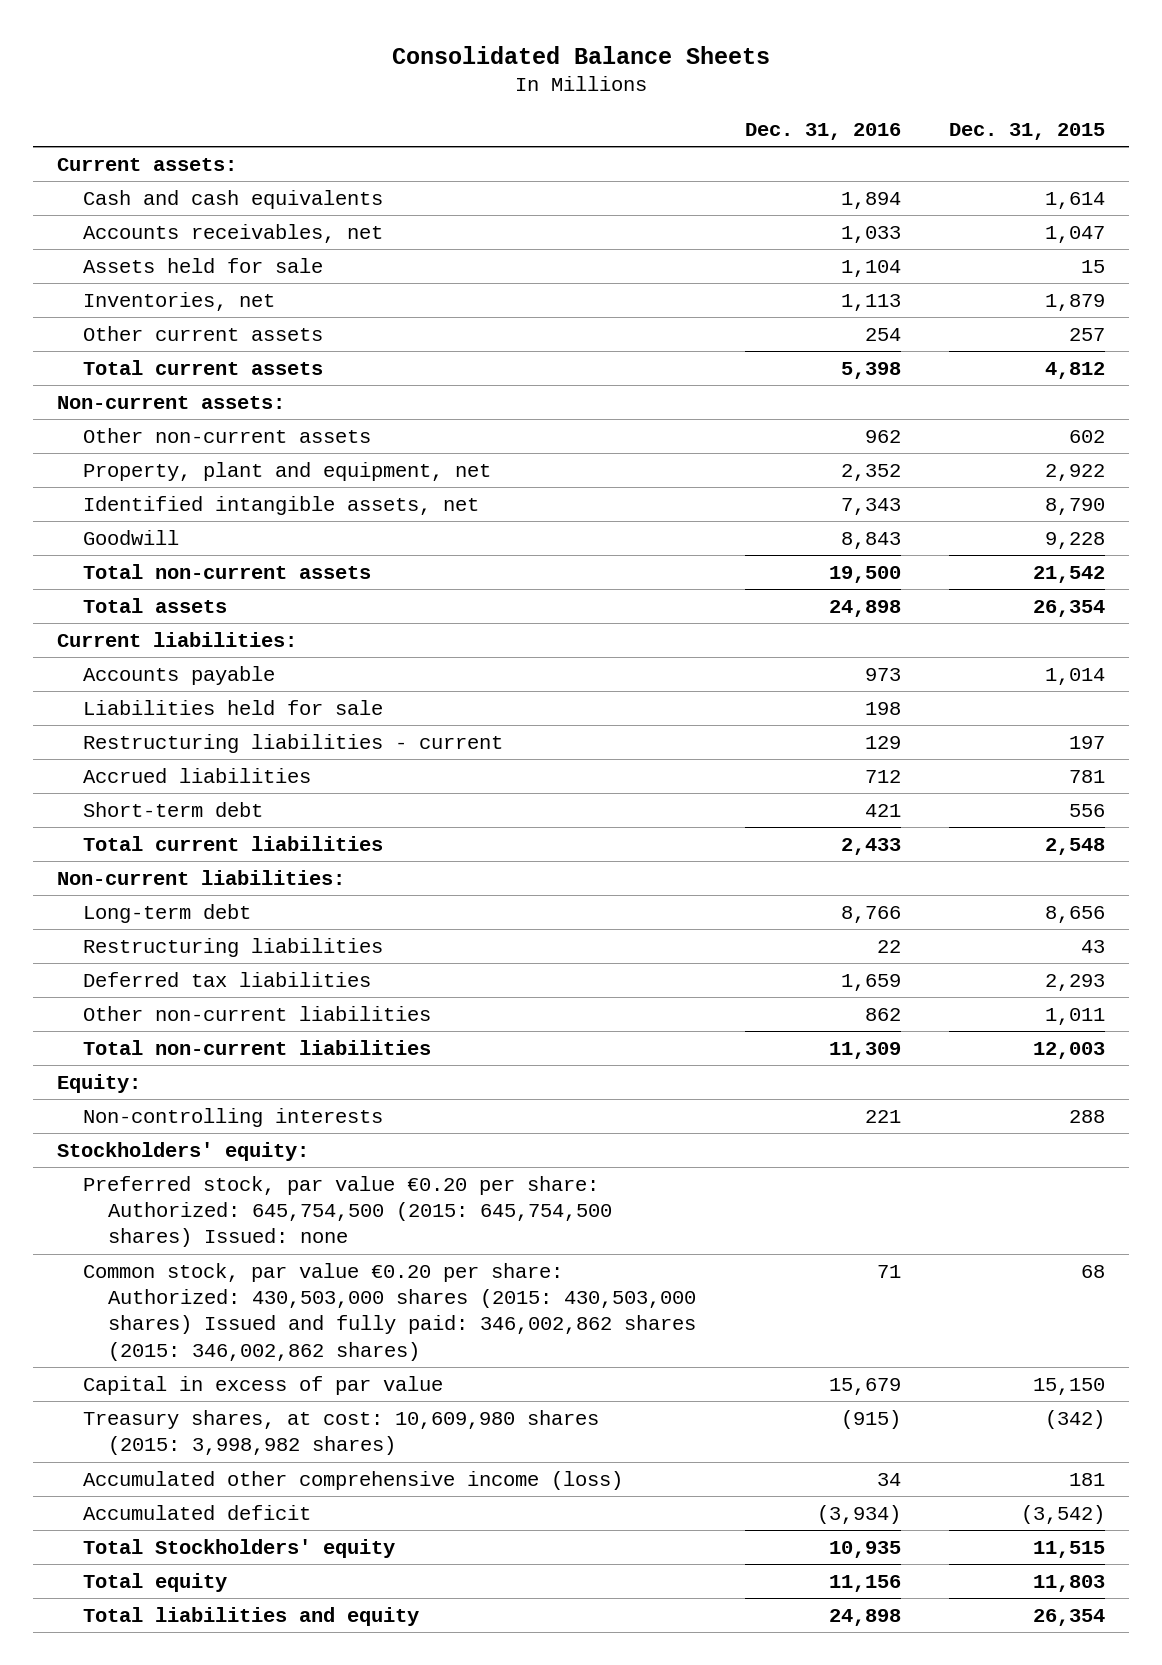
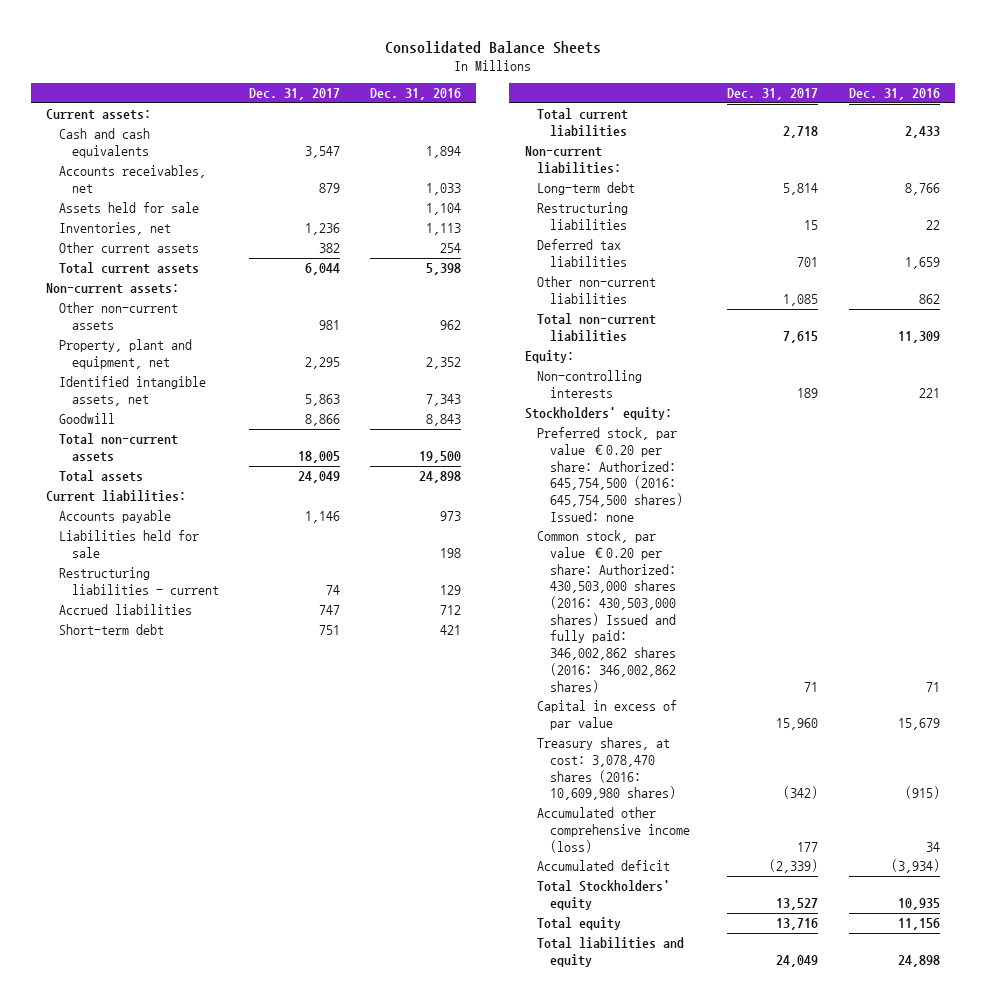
[948,122,1105,140] Dec. 31, 2015 -> none
none -> [248,88,340,101] Dec. 31, 2017
[82,1175,613,1248] Preferred stock, par value €0.20 per share: Authorized: 645,754,500 (2015: 645,754,500 shares) Issued: none -> [537,427,684,522] Preferred stock, par value €0.20 per share: Authorized: 645,754,500 (2016: 645,754,500 shares) Issued: none
[82,1262,697,1361] Common stock, par value €0.20 per share: Authorized: 430,503,000 shares (2015: 430,503,000 shares) Issued and fully paid: 346,002,862 shares (2015: 346,002,862 shares) -> [537,530,677,693] Common stock, par value €0.20 per share: Authorized: 430,503,000 shares (2016: 430,503,000 shares) Issued and fully paid: 346,002,862 shares (2016: 346,002,862 shares)
[82,1409,599,1456] Treasury shares, at cost: 10,609,980 shares (2015: 3,998,982 shares) -> [537,737,677,801] Treasury shares, at cost: 3,078,470 shares (2016: 10,609,980 shares)

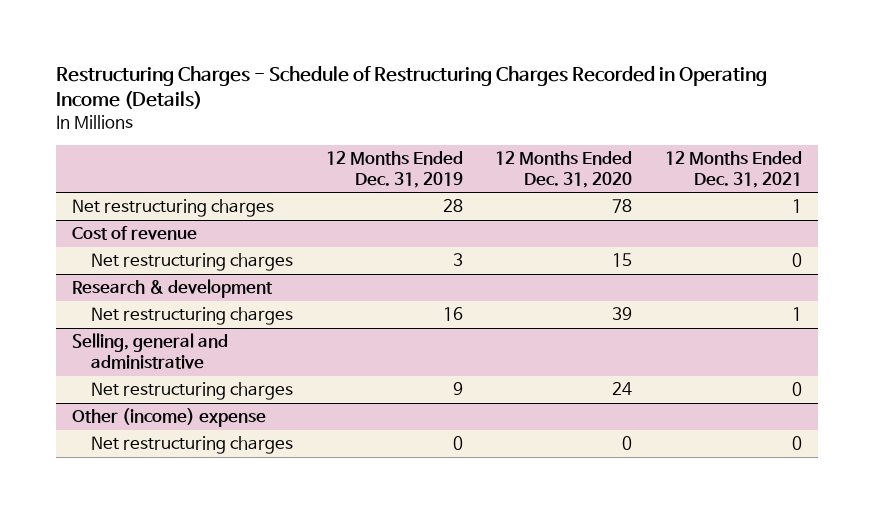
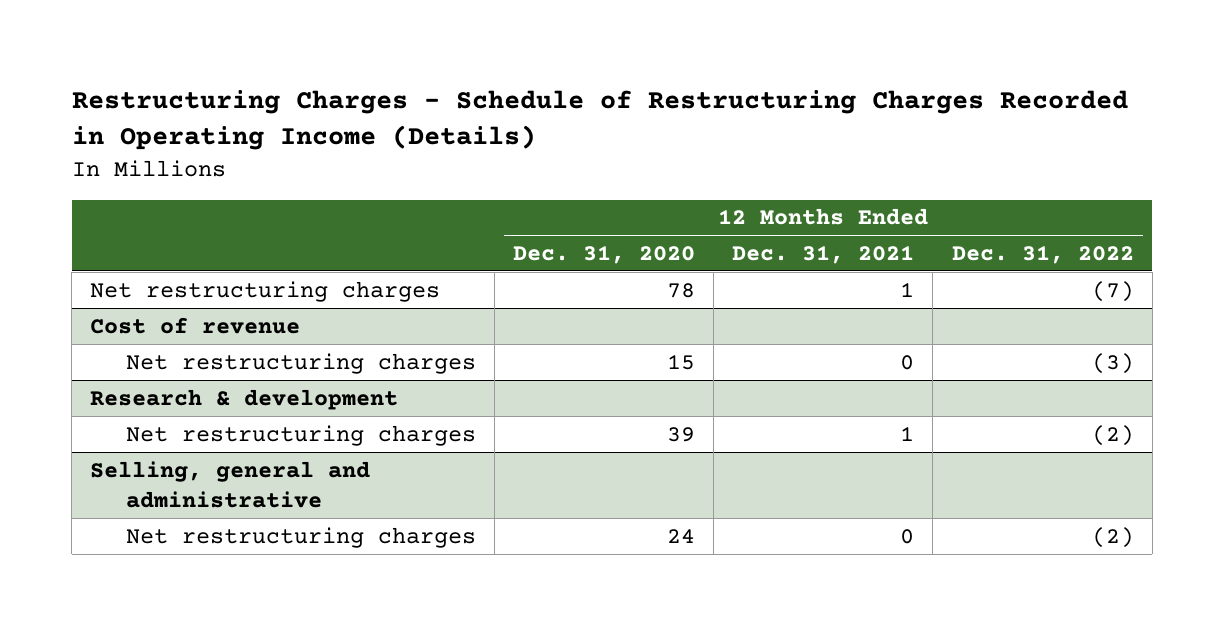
[325,151,463,188] 12 Months Ended Dec. 31, 2019 -> none
none -> [951,244,1134,264] Dec. 31, 2022
[72,408,267,428] Other (income) expense -> none
[91,436,294,455] Net restructuring charges -> none

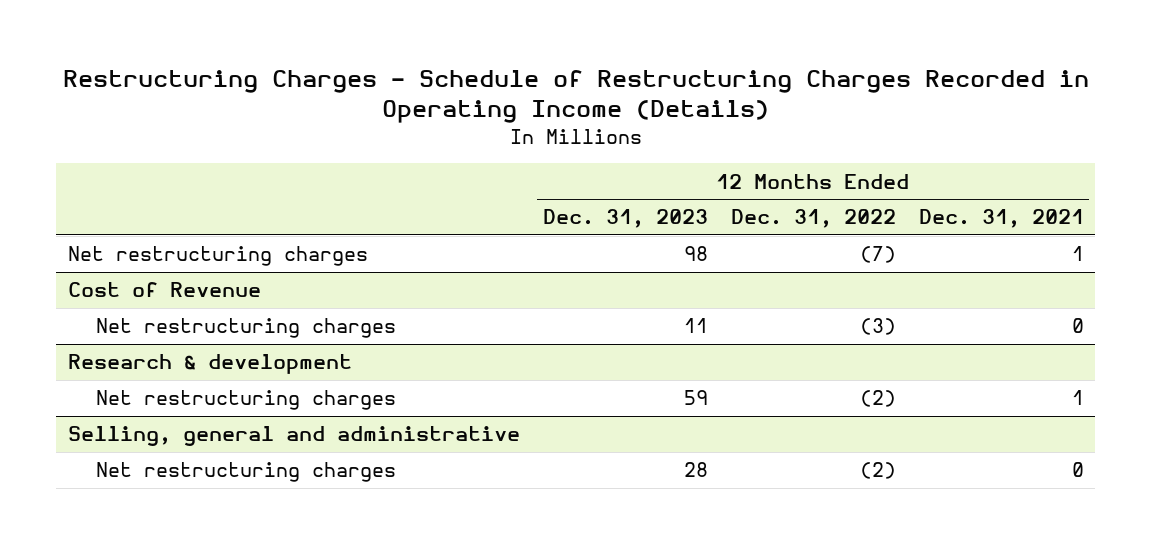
[513,244,696,264] Dec. 31, 2020 -> none
none -> [542,209,708,229] Dec. 31, 2023
[90,316,301,334] Cost of revenue -> [67,282,261,298] Cost of Revenue

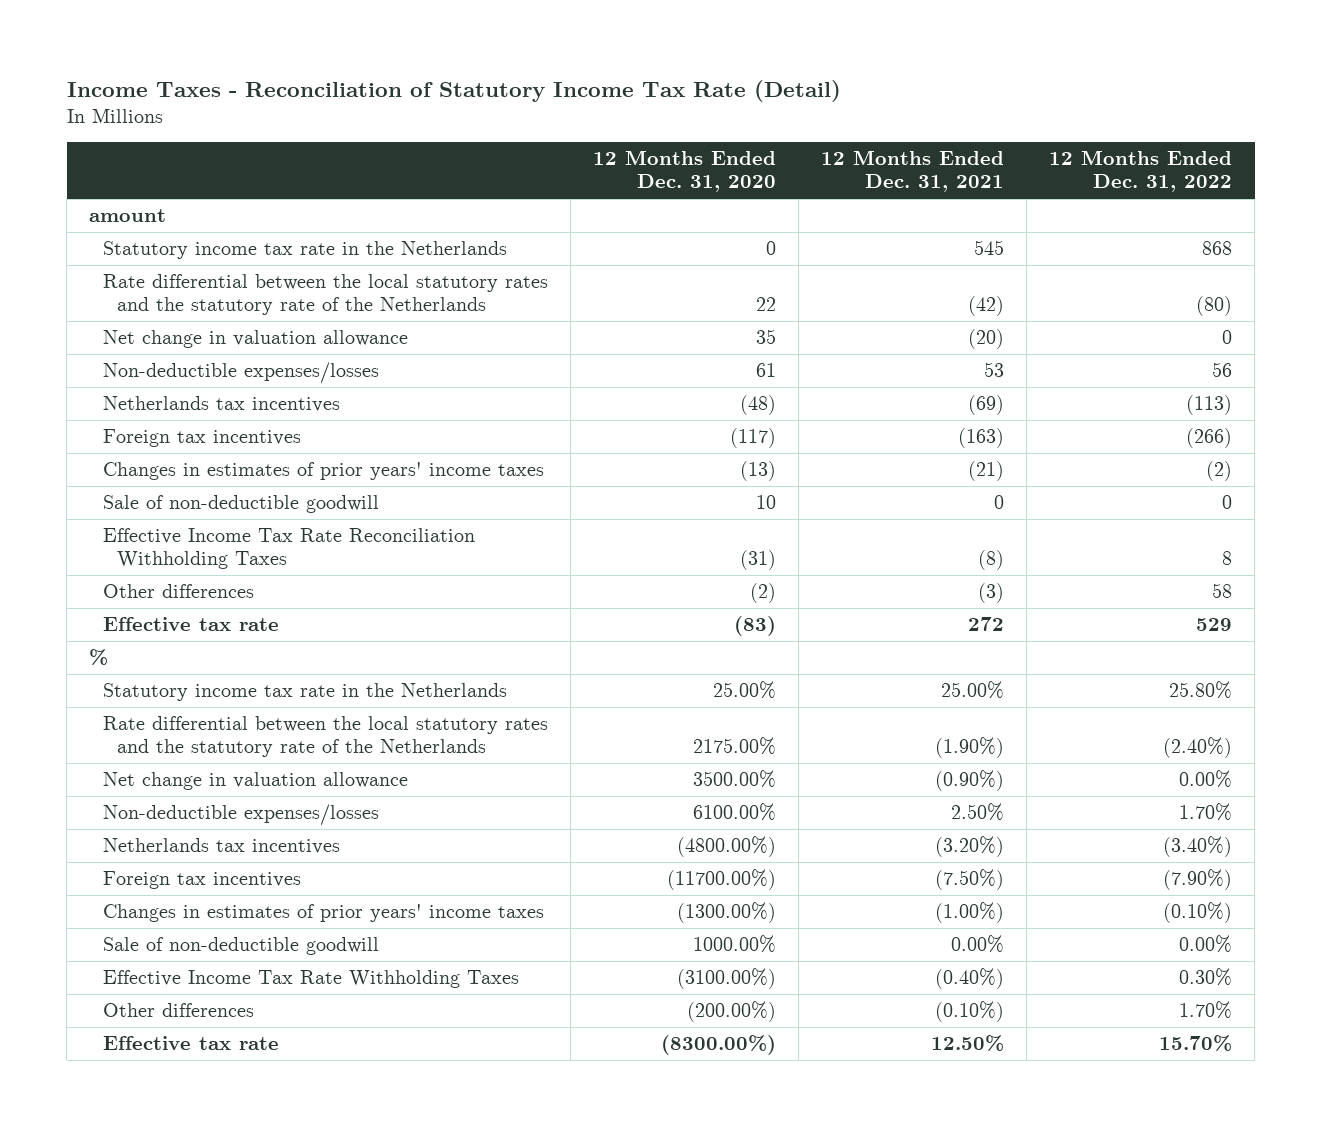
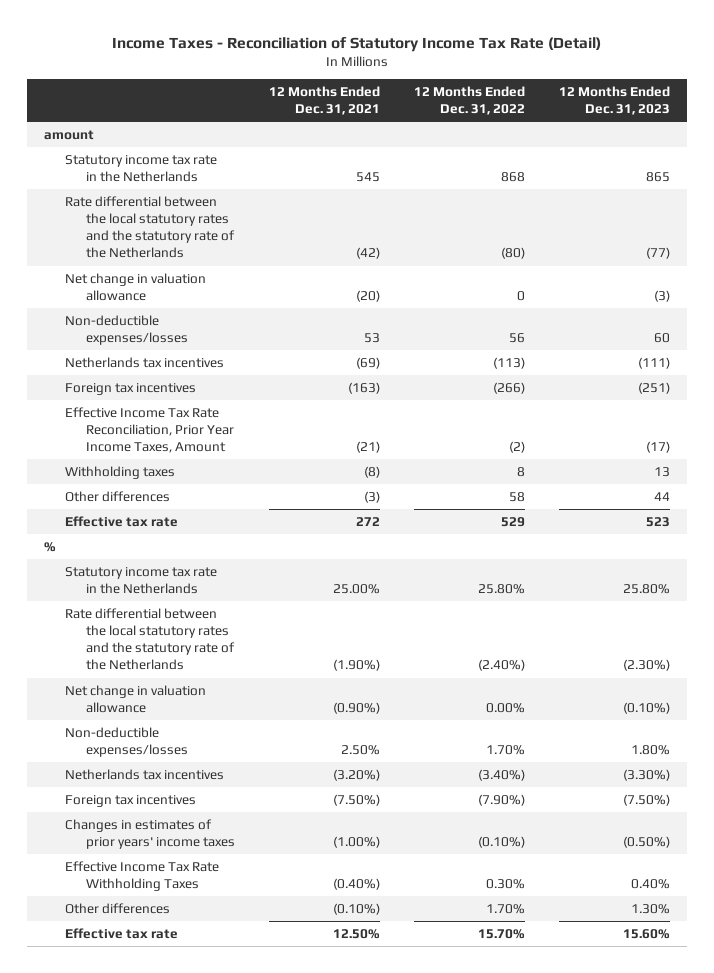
[593,150,777,193] 12 Months Ended Dec. 31, 2020 -> none
none -> [559,86,671,116] 12 Months Ended Dec. 31, 2023
[103,495,380,514] Sale of non-deductible goodwill -> none
[103,462,545,481] Changes in estimates of prior years' income taxes -> [65,406,235,454] Effective Income Tax Rate Reconciliation, Prior Year Income Taxes, Amount
[103,528,476,570] Effective Income Tax Rate Reconciliation Withholding Taxes -> [65,465,176,479] Withholding taxes
[103,937,380,956] Sale of non-deductible goodwill -> none

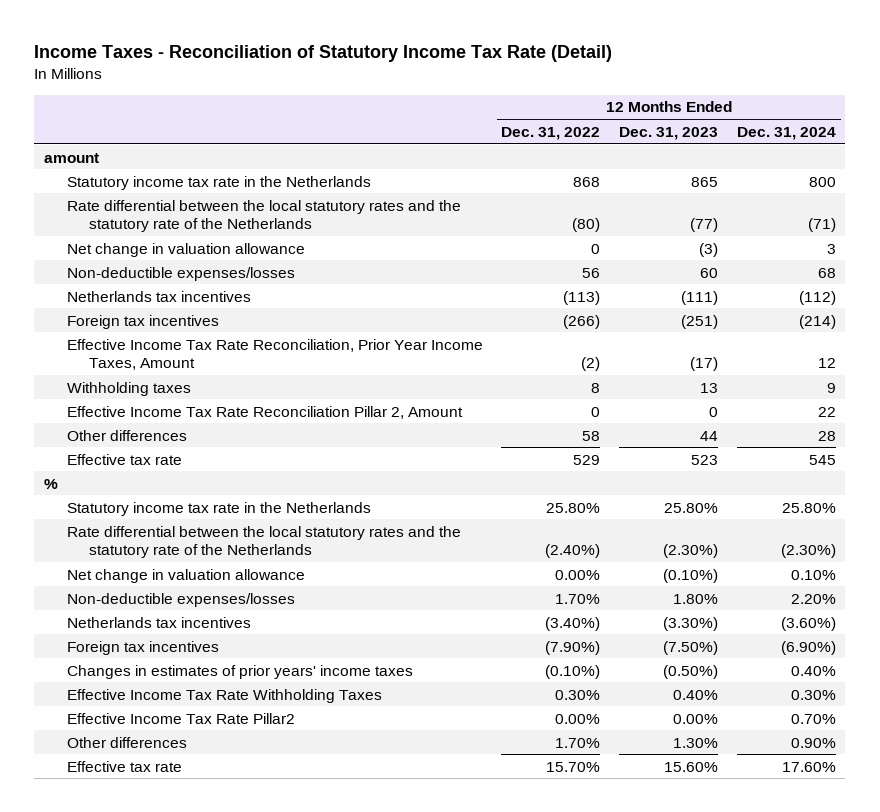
[269,86,381,116] 12 Months Ended Dec. 31, 2021 -> none
none -> [736,126,836,140] Dec. 31, 2024
none -> [66,405,463,419] Effective Income Tax Rate Reconciliation Pillar 2, Amount
none -> [66,712,295,724] Effective Income Tax Rate Pillar2

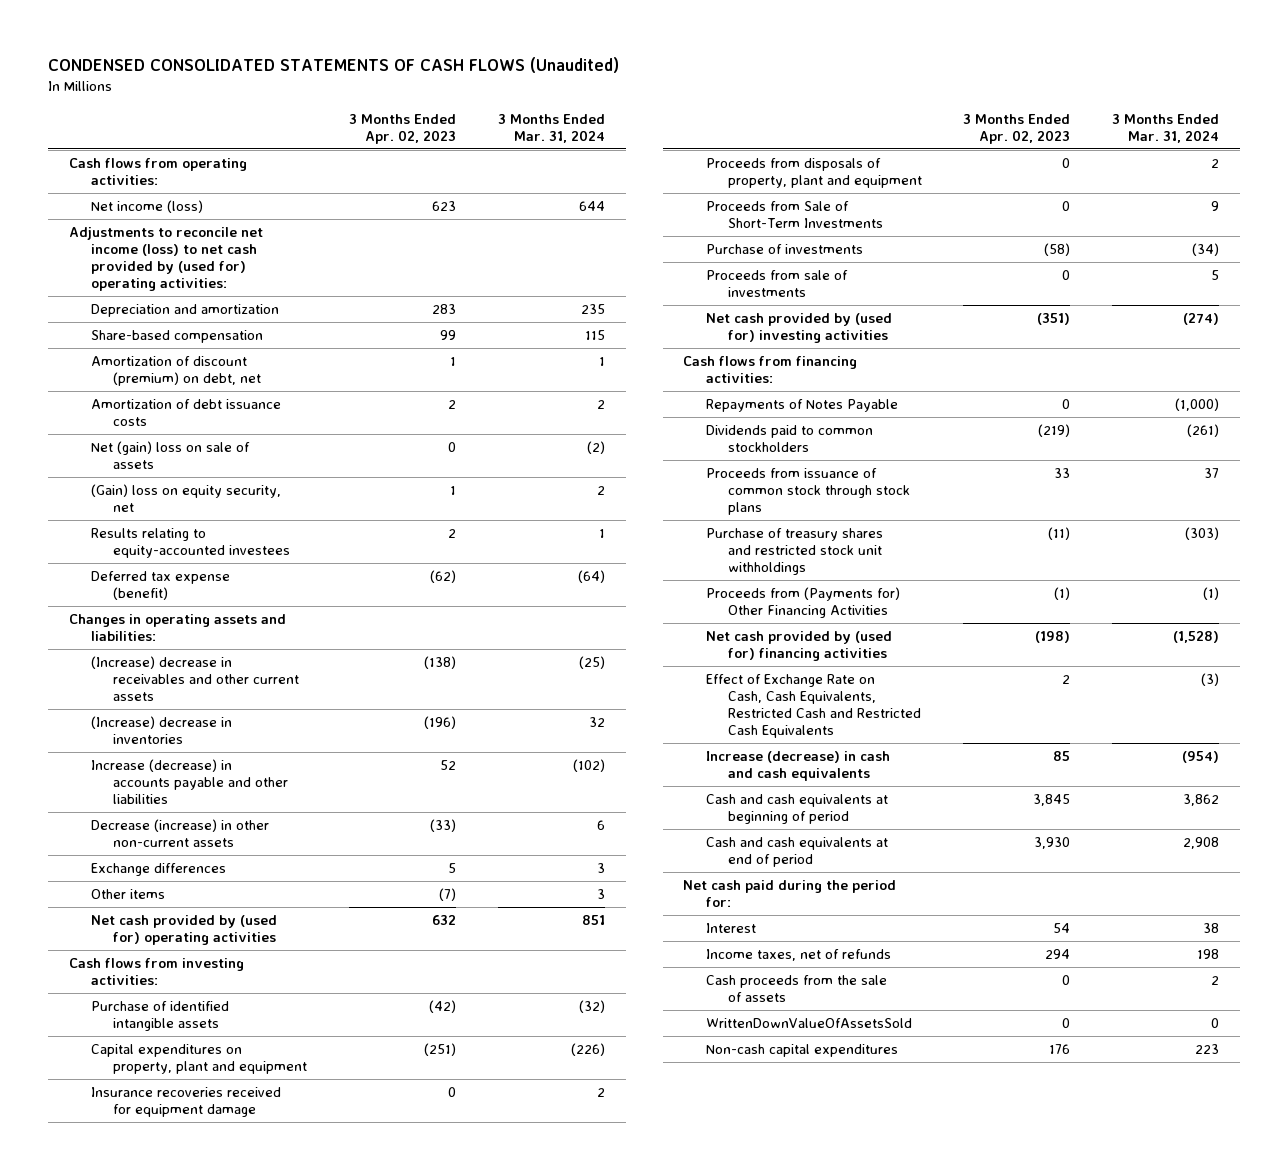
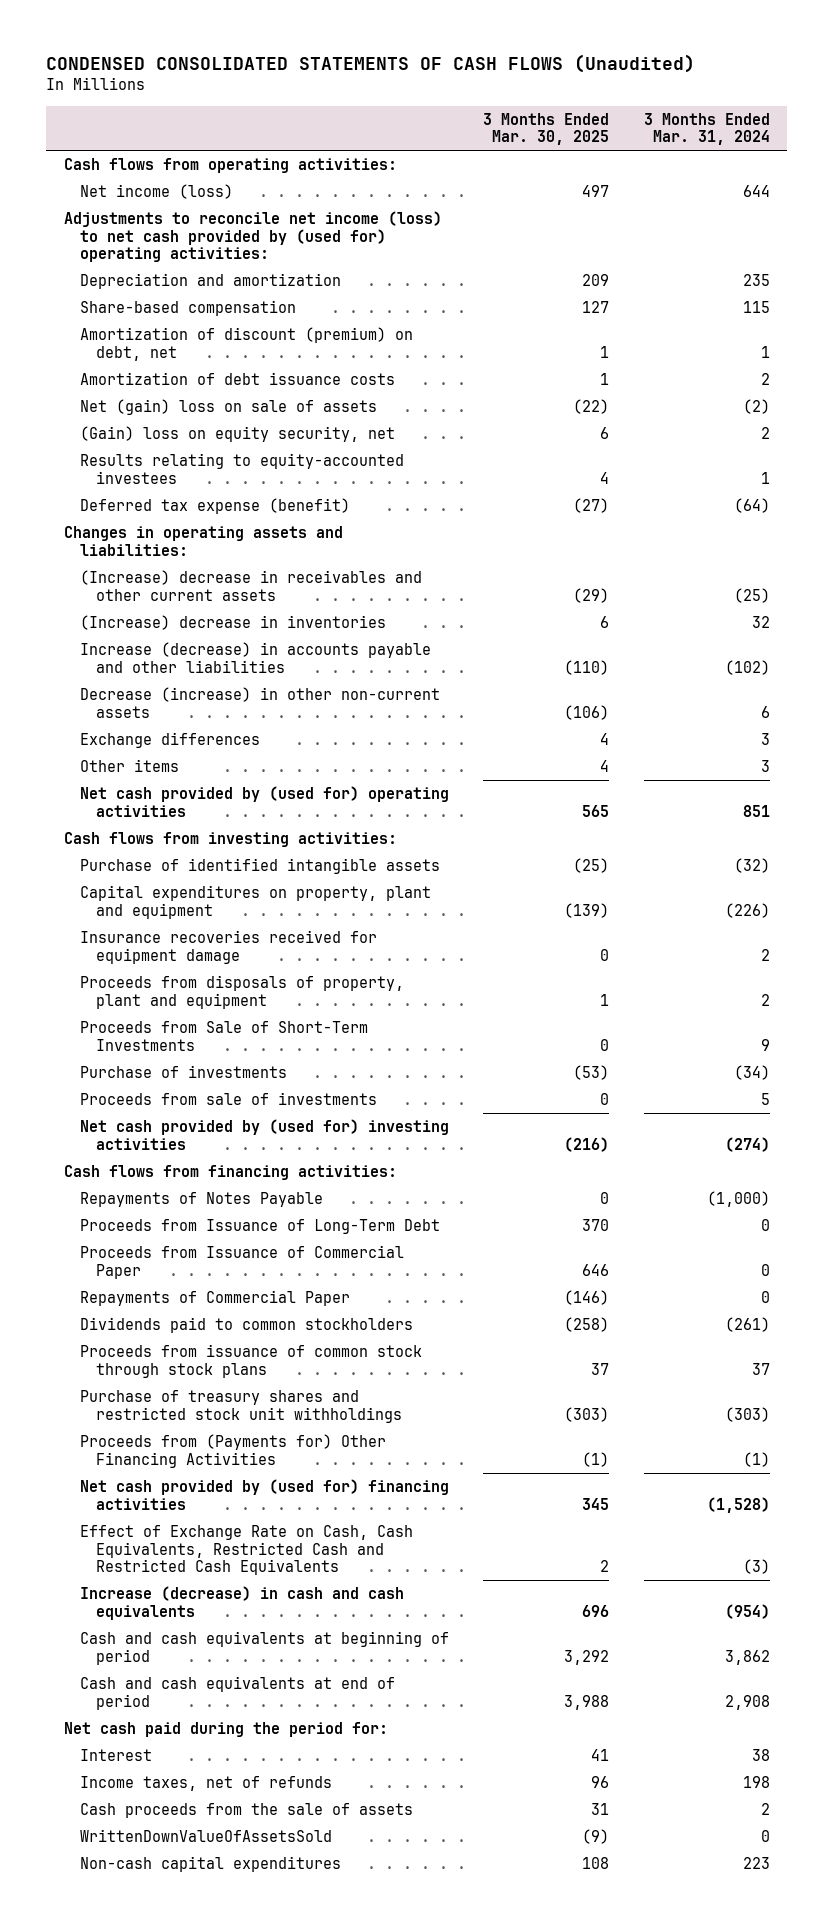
[349,113,457,144] 3 Months Ended Apr. 02, 2023 -> none
none -> [483,112,610,146] 3 Months Ended Mar. 30, 2025
none -> [80,1219,441,1235] Proceeds from Issuance of Long-Term Debt
none -> [80,1245,405,1279] Proceeds from Issuance of Commercial Paper
none -> [80,1290,351,1307] Repayments of Commercial Paper

